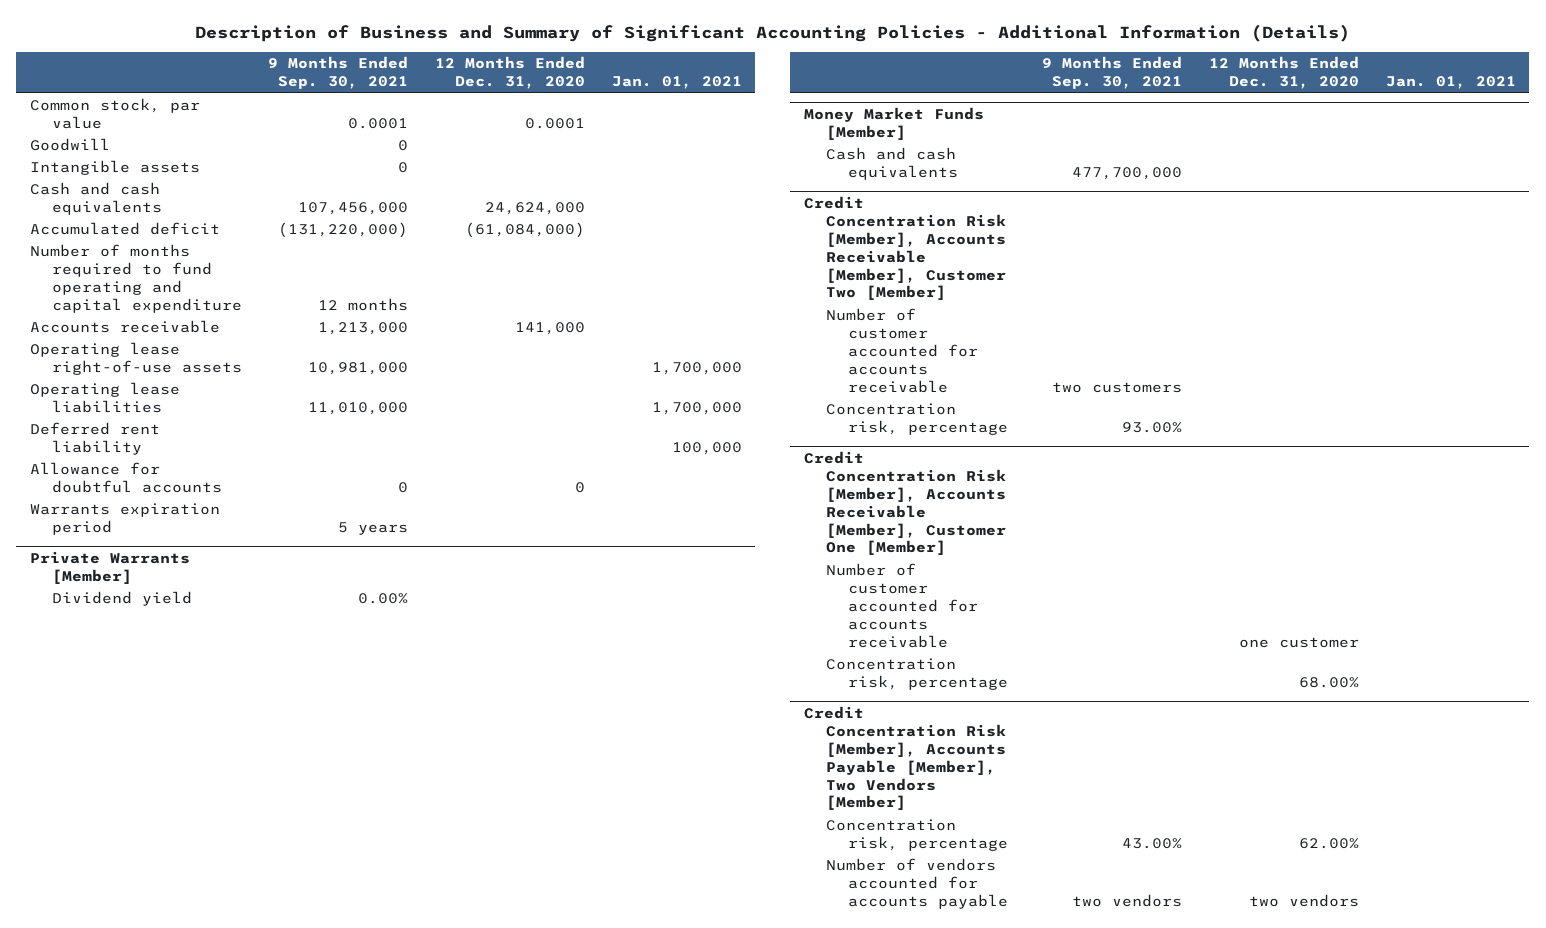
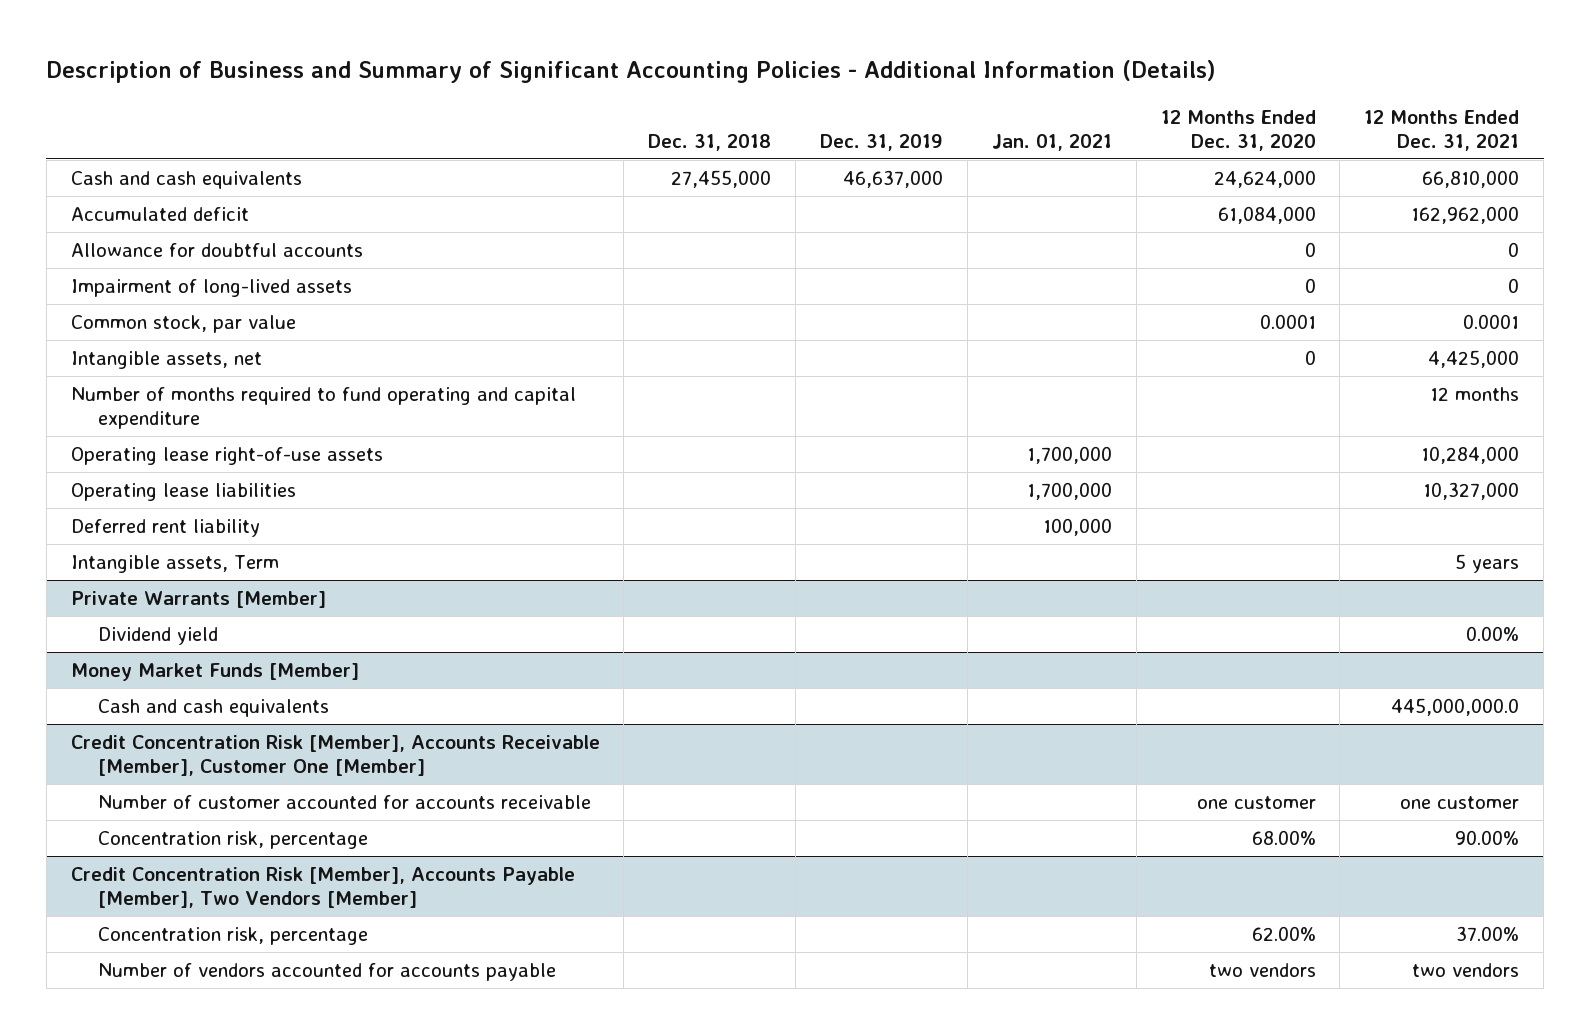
[268,56,409,90] 9 Months Ended Sep. 30, 2021 -> none
none -> [648,133,772,151] Dec. 31, 2018
none -> [820,133,944,151] Dec. 31, 2019
none -> [1364,109,1520,151] 12 Months Ended Dec. 31, 2021
[29,138,110,152] Goodwill -> none
[29,160,200,176] Intangible assets -> none
[465,222,586,239] (61,084,000) -> [1217,205,1316,224] 61,084,000
[29,462,222,493] Allowance for doubtful accounts -> [70,242,363,257] Allowance for doubtful accounts
none -> [70,278,352,297] Impairment of long-lived assets
[29,98,200,129] Common stock, par value -> [70,314,296,333] Common stock, par value
none -> [70,350,262,369] Intangible assets, net
[29,320,220,334] Accounts receivable -> none
[29,503,220,535] Warrants expiration period -> none
none -> [70,554,279,573] Intangible assets, Term
[803,196,1006,301] Credit Concentration Risk [Member], Accounts Receivable [Member], Customer Two [Member] -> none
[825,308,978,393] Number of customer accounted for accounts receivable -> none
[825,403,1008,435] Concentration risk, percentage -> none

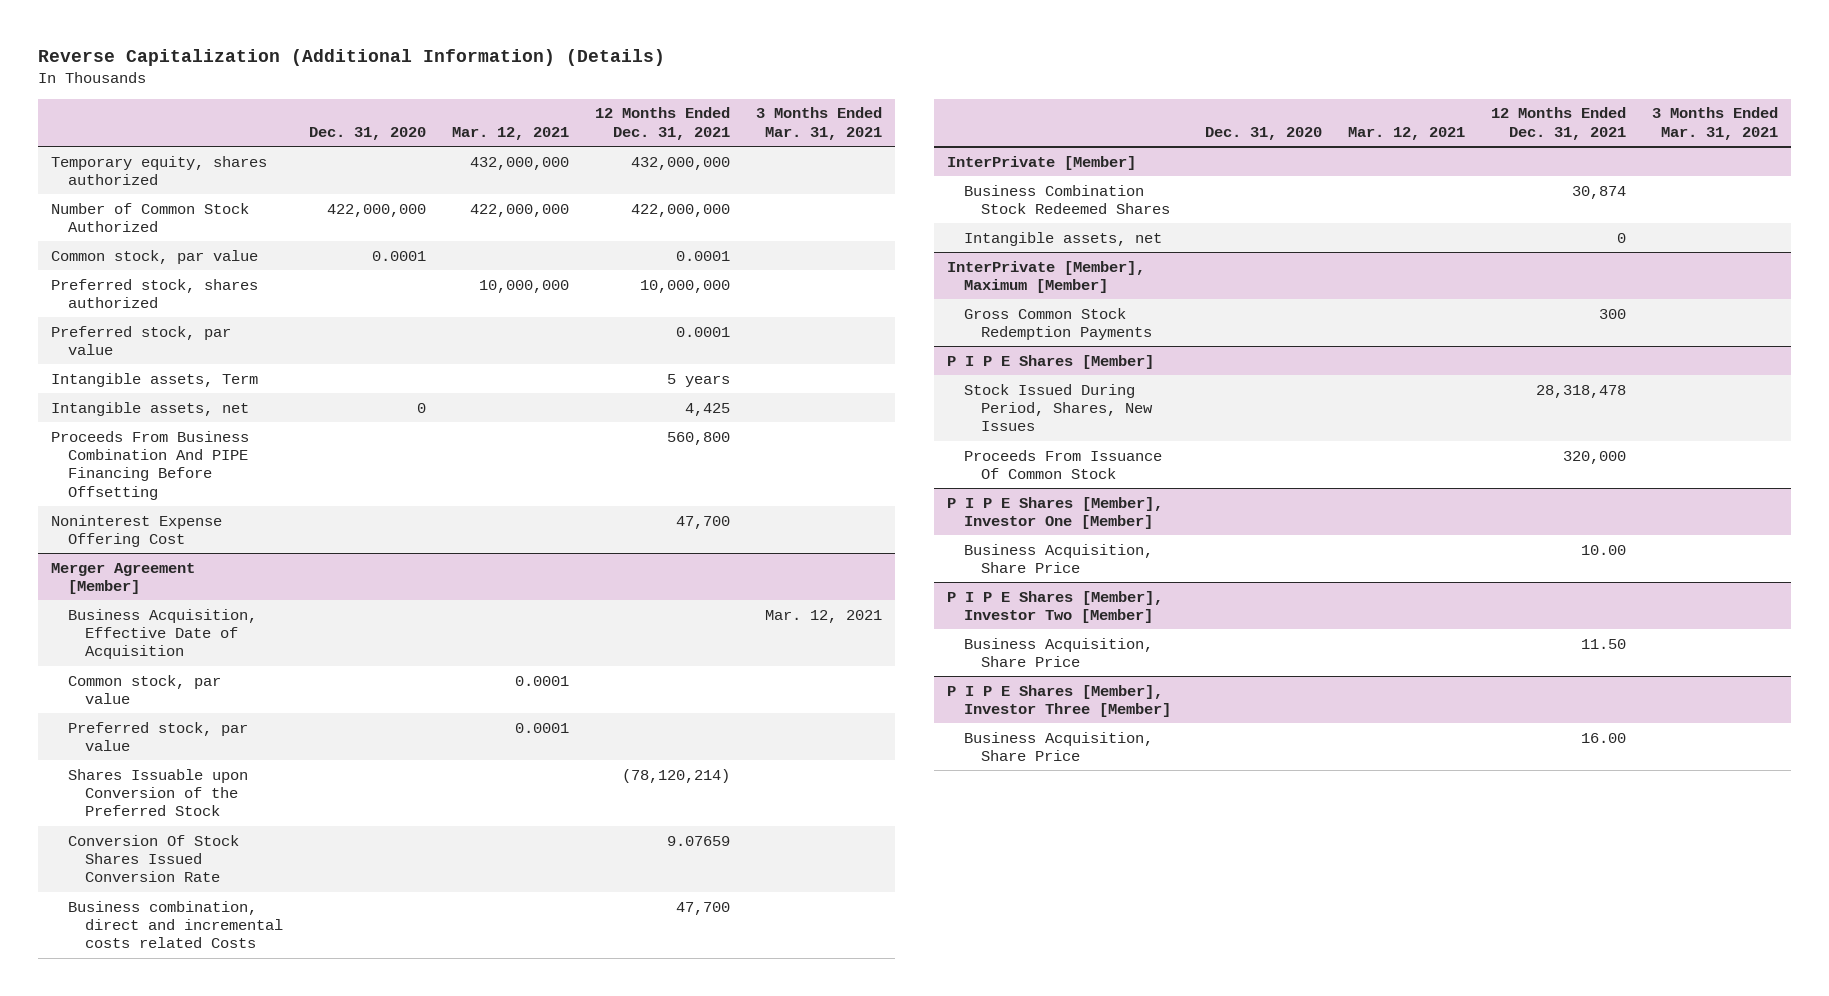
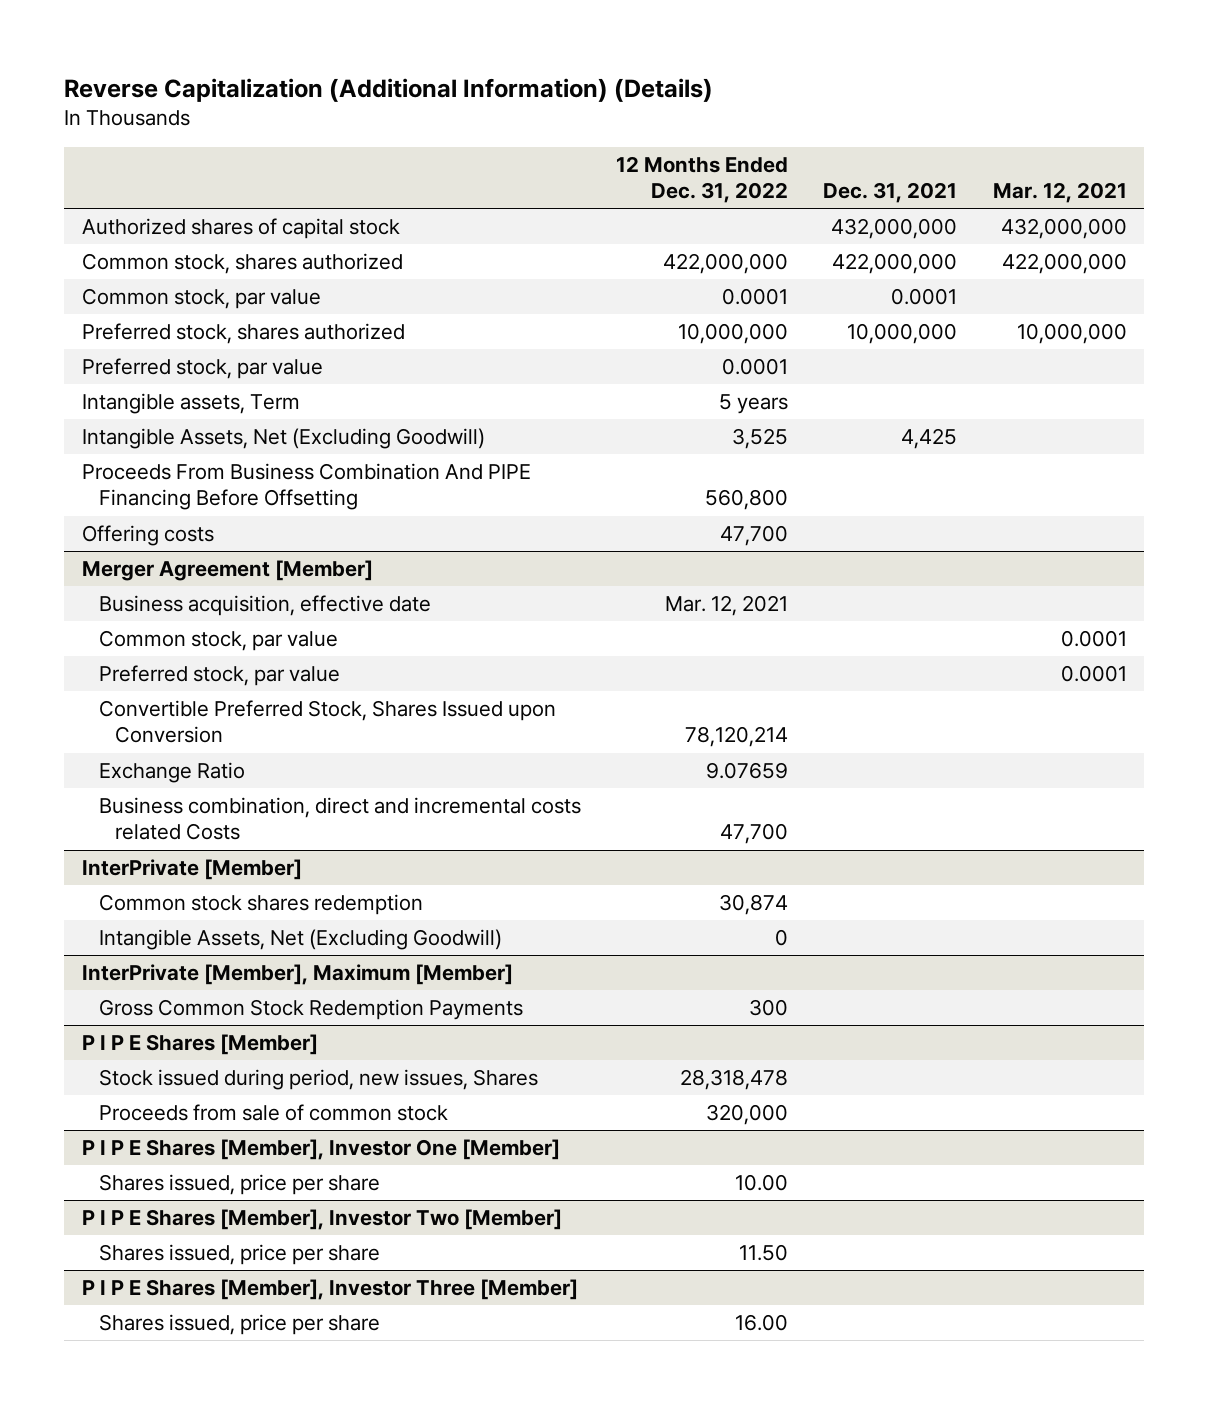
[308,126,426,140] Dec. 31, 2020 -> none
[594,107,730,140] 12 Months Ended Dec. 31, 2021 -> none
[756,107,883,140] 3 Months Ended Mar. 31, 2021 -> none
none -> [615,155,788,204] 12 Months Ended Dec. 31, 2022
none -> [823,182,958,204] Dec. 31, 2021
[51,155,268,186] Temporary equity, shares authorized -> [81,218,400,240] Authorized shares of capital stock
[51,202,250,233] Number of Common Stock Authorized -> [81,253,403,275] Common stock, shares authorized
[51,401,250,416] Intangible assets, net -> [81,428,485,450] Intangible Assets, Net (Excluding Goodwill)
[51,514,223,548] Noninterest Expense Offering Cost -> [81,525,214,547] Offering costs
[67,608,257,660] Business Acquisition, Effective Date of Acquisition -> [98,595,431,617] Business acquisition, effective date
[67,768,248,817] Shares Issuable upon Conversion of the Preferred Stock -> [98,700,556,744] Convertible Preferred Stock, Shares Issued upon Conversion
[67,834,239,883] Conversion Of Stock Shares Issued Conversion Rate -> [98,762,245,784] Exchange Ratio
[963,184,1170,215] Business Combination Stock Redeemed Shares -> [98,894,423,916] Common stock shares redemption
[963,231,1162,246] Intangible assets, net -> [98,929,502,951] Intangible Assets, Net (Excluding Goodwill)
[963,383,1153,432] Stock Issued During Period, Shares, New Issues -> [98,1069,538,1091] Stock issued during period, new issues, Shares
[963,449,1162,480] Proceeds From Issuance Of Common Stock -> [98,1104,448,1122] Proceeds from sale of common stock
[963,543,1153,574] Business Acquisition, Share Price -> [98,1174,380,1196] Shares issued, price per share
[963,637,1153,668] Business Acquisition, Share Price -> [98,1244,380,1266] Shares issued, price per share
[963,731,1153,762] Business Acquisition, Share Price -> [98,1314,380,1336] Shares issued, price per share

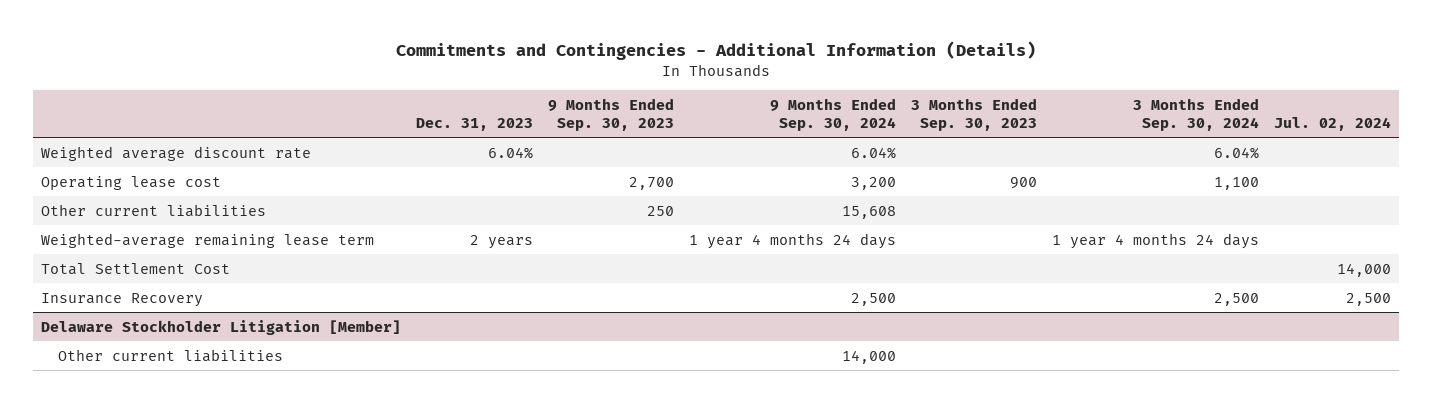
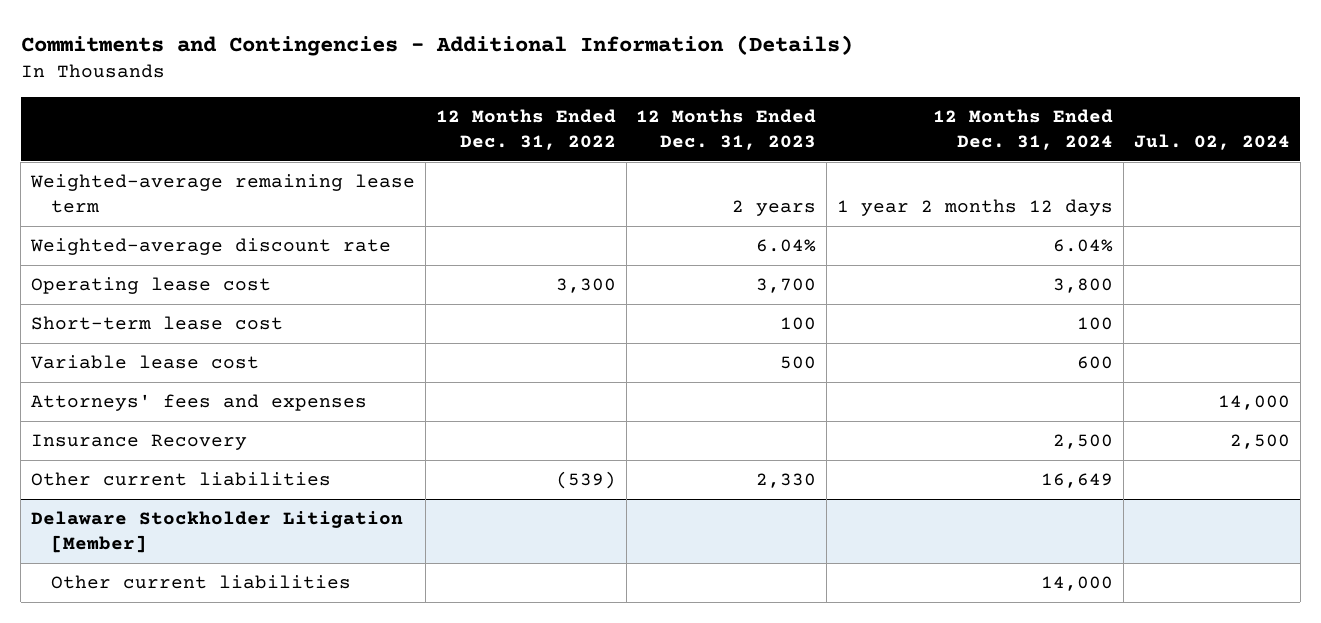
[416,117,534,131] Dec. 31, 2023 -> none
[548,97,675,131] 9 Months Ended Sep. 30, 2023 -> none
[770,97,897,131] 9 Months Ended Sep. 30, 2024 -> none
[911,97,1038,131] 3 Months Ended Sep. 30, 2023 -> none
[1133,97,1260,131] 3 Months Ended Sep. 30, 2024 -> none
none -> [435,109,616,150] 12 Months Ended Dec. 31, 2022
none -> [636,109,817,150] 12 Months Ended Dec. 31, 2023
none -> [933,109,1114,150] 12 Months Ended Dec. 31, 2024
[40,145,311,161] Weighted average discount rate -> none
none -> [30,238,392,256] Weighted-average discount rate
[40,175,221,190] Operating lease cost -> [31,277,272,295] Operating lease cost
none -> [31,316,284,331] Short-term lease cost
none -> [31,355,260,370] Variable lease cost
[40,262,230,275] Total Settlement Cost -> [31,394,368,412] Attorneys' fees and expenses
[40,203,266,217] Other current liabilities -> [31,472,332,487] Other current liabilities

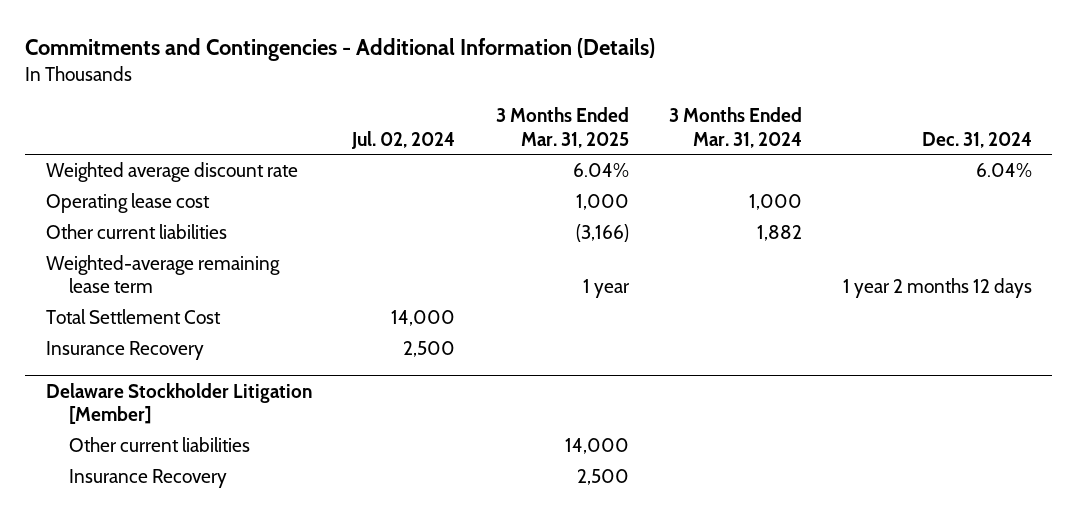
[435,109,616,150] 12 Months Ended Dec. 31, 2022 -> none
[636,109,817,150] 12 Months Ended Dec. 31, 2023 -> none
[933,109,1114,150] 12 Months Ended Dec. 31, 2024 -> none
none -> [495,107,629,148] 3 Months Ended Mar. 31, 2025
none -> [669,107,803,148] 3 Months Ended Mar. 31, 2024
none -> [921,131,1032,148] Dec. 31, 2024
[30,238,392,256] Weighted-average discount rate -> [45,162,298,183] Weighted average discount rate
[31,316,284,331] Short-term lease cost -> none
[31,355,260,370] Variable lease cost -> none
[31,394,368,412] Attorneys' fees and expenses -> none
[30,174,416,213] Weighted-average remaining lease term -> [45,255,280,294] Weighted-average remaining lease term
none -> [45,309,221,325] Total Settlement Cost
[31,434,248,451] Insurance Recovery -> [45,341,204,361] Insurance Recovery
none -> [68,469,227,489] Insurance Recovery

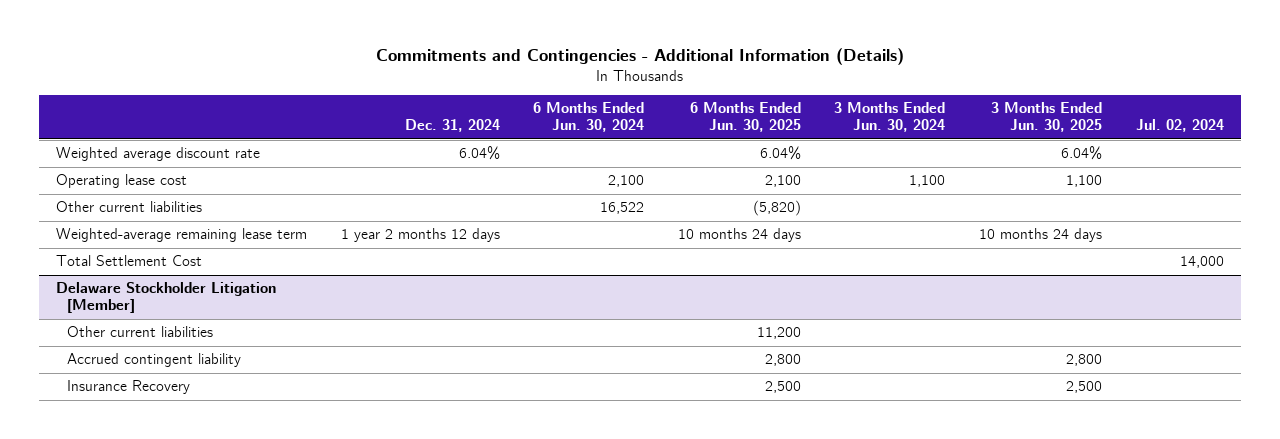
[495,107,629,148] 3 Months Ended Mar. 31, 2025 -> none
[669,107,803,148] 3 Months Ended Mar. 31, 2024 -> none
none -> [533,102,645,133] 6 Months Ended Jun. 30, 2024
none -> [689,102,801,133] 6 Months Ended Jun. 30, 2025
none -> [834,102,946,133] 3 Months Ended Jun. 30, 2024
none -> [991,102,1103,133] 3 Months Ended Jun. 30, 2025
[45,341,204,361] Insurance Recovery -> none
none -> [66,353,241,368] Accrued contingent liability

